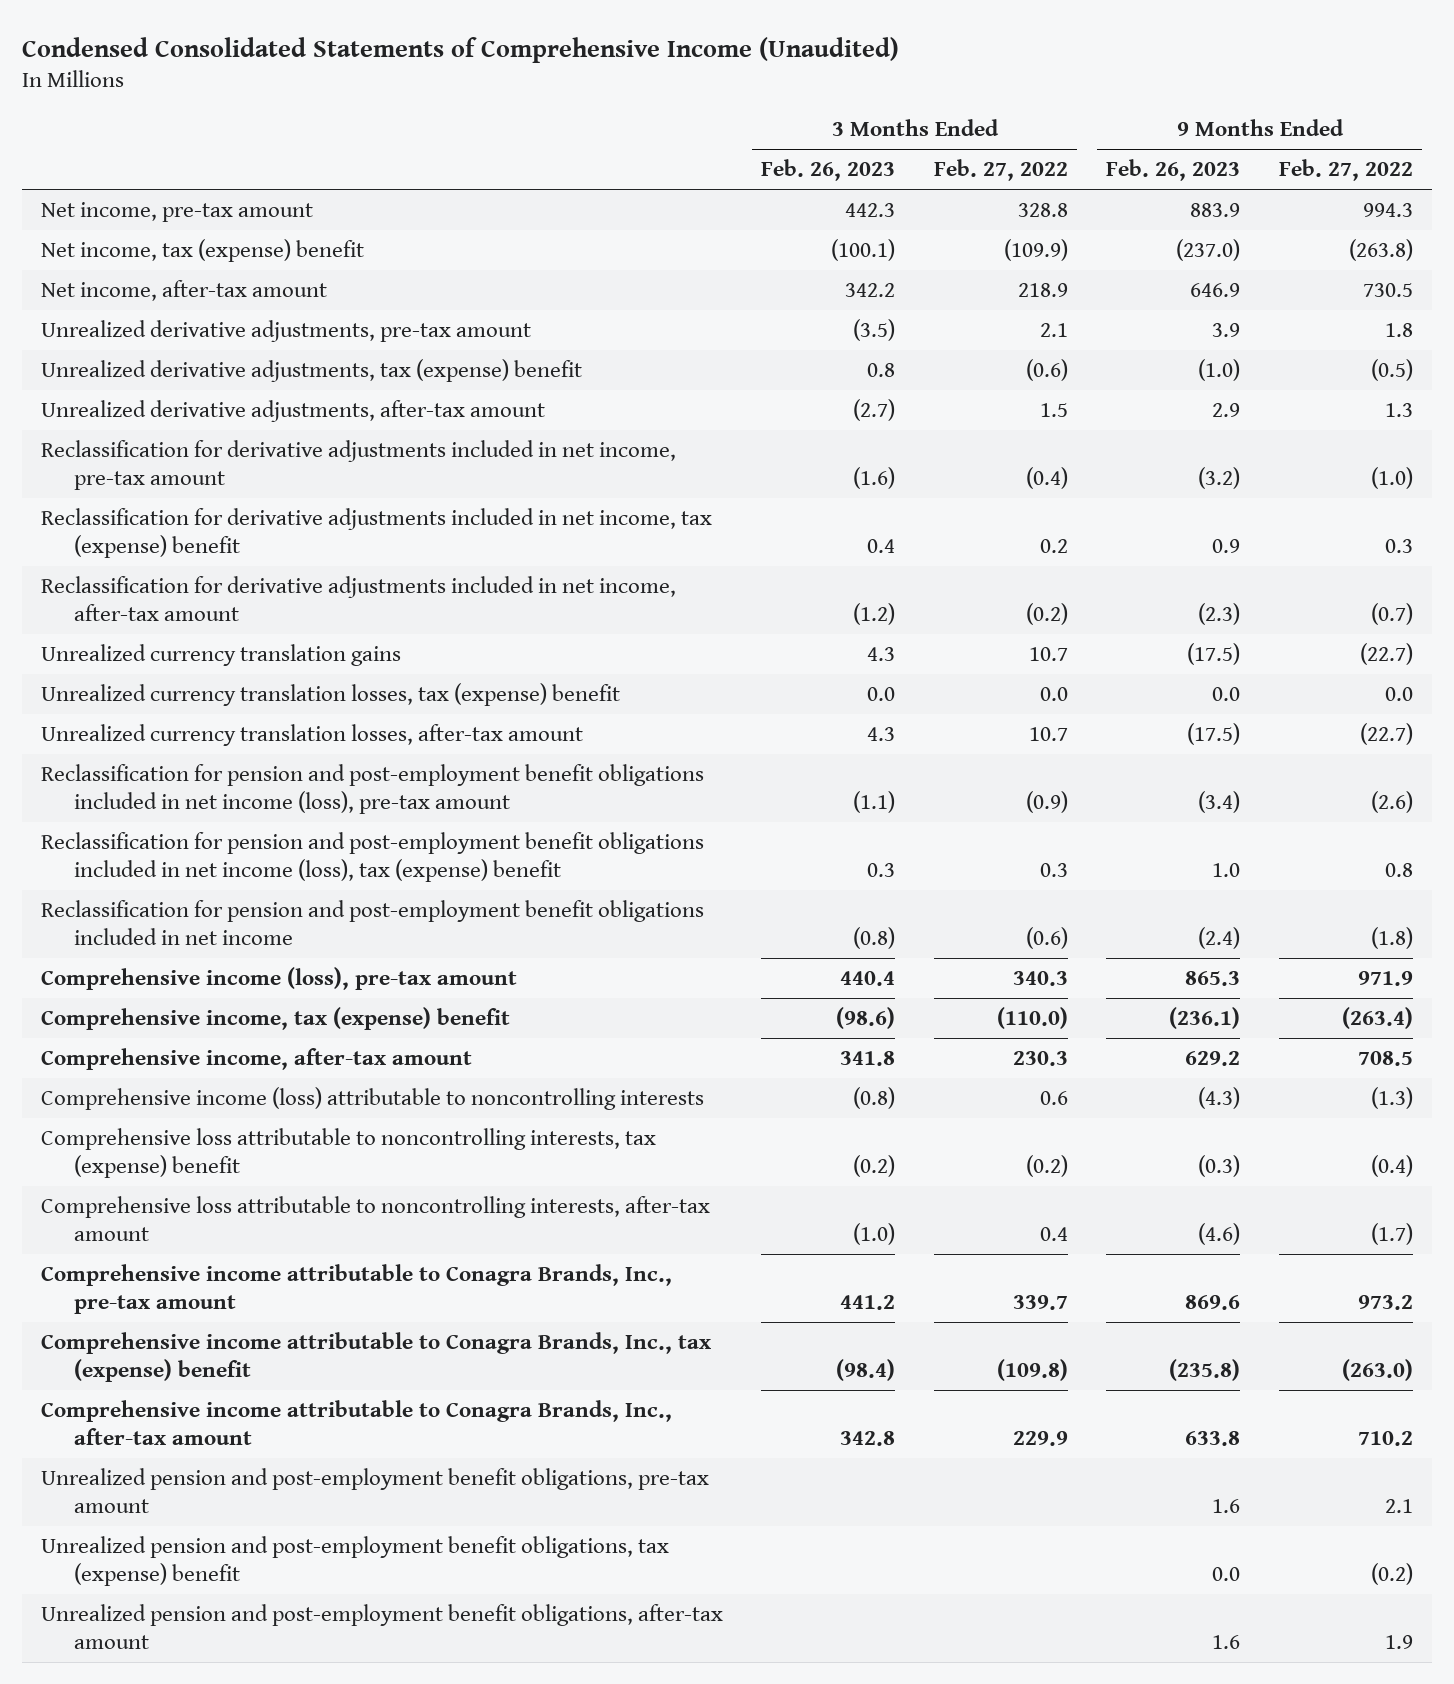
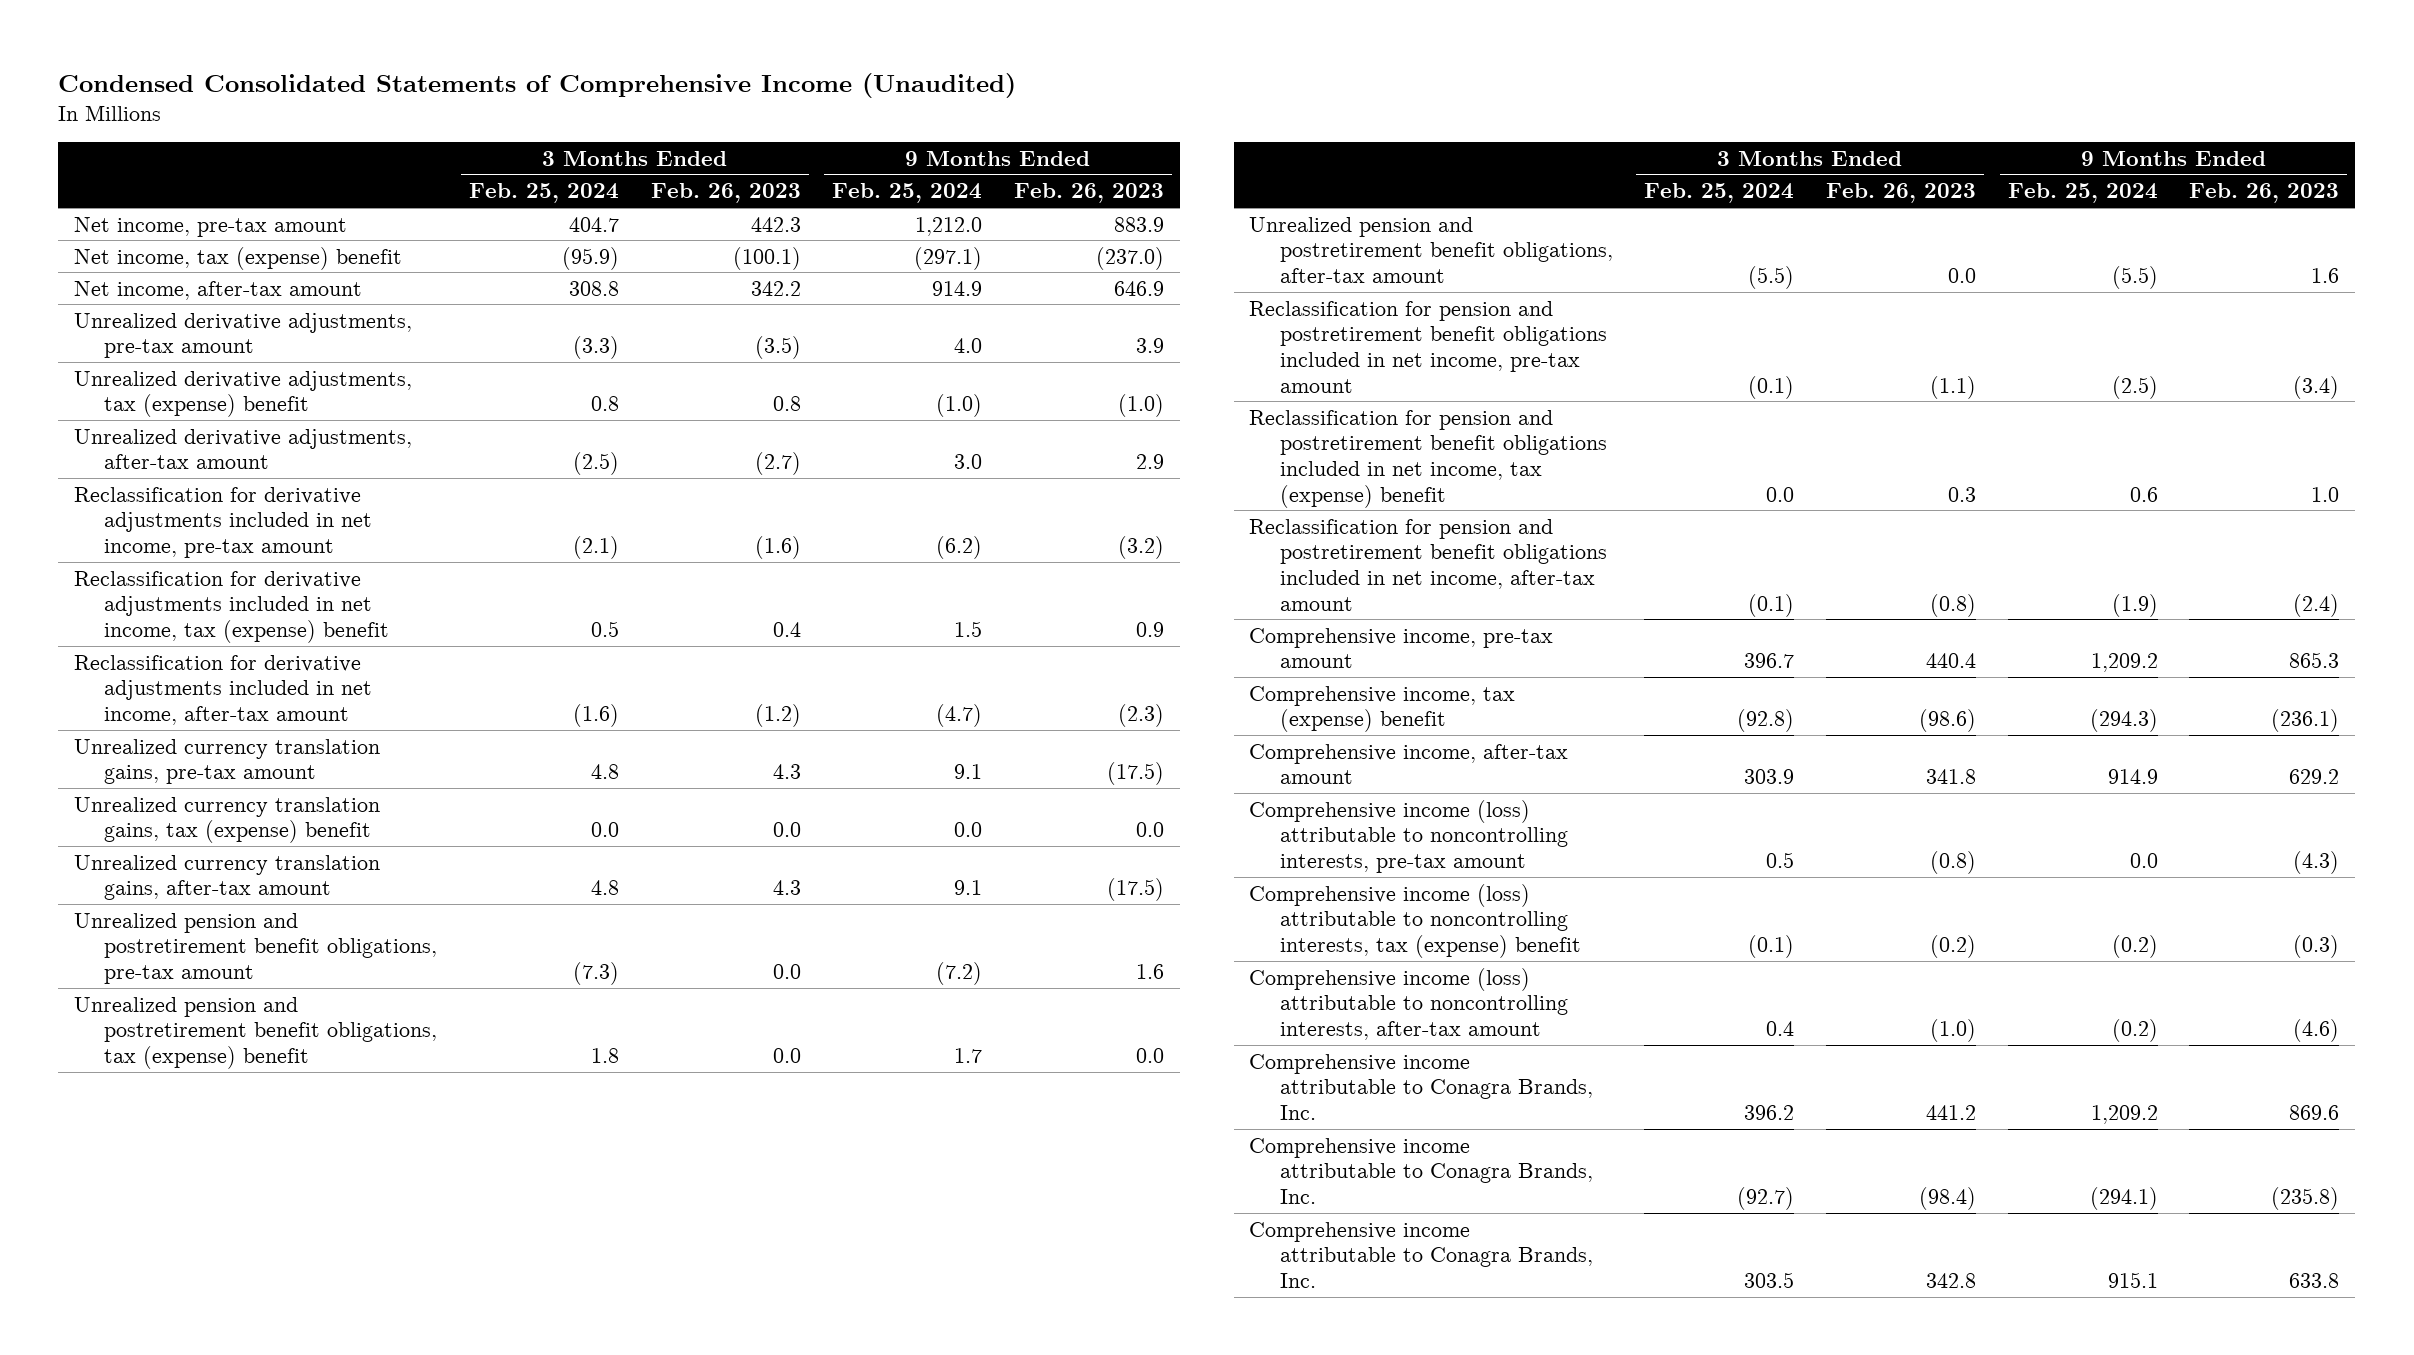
[933,159,1068,182] Feb. 27, 2022 -> none
[1278,159,1413,182] Feb. 27, 2022 -> none
none -> [469,183,620,204] Feb. 25, 2024
none -> [832,183,983,204] Feb. 25, 2024
[40,644,401,667] Unrealized currency translation gains -> [74,738,381,785] Unrealized currency translation gains, pre-tax amount
[40,683,620,707] Unrealized currency translation losses, tax (expense) benefit -> [74,796,381,844] Unrealized currency translation gains, tax (expense) benefit
[40,724,583,747] Unrealized currency translation losses, after-tax amount -> [74,854,381,901] Unrealized currency translation gains, after-tax amount
none -> [74,912,438,985] Unrealized pension and postretirement benefit obligations, pre-tax amount
none -> [74,996,438,1070] Unrealized pension and postretirement benefit obligations, tax (expense) benefit
none -> [1249,216,1613,284] Unrealized pension and postretirement benefit obligations, after-tax amount
[40,764,704,814] Reclassification for pension and post-employment benefit obligations included in net income (loss), pre-tax amount -> [1249,300,1607,393] Reclassification for pension and postretirement benefit obligations included in net income, pre-tax amount
[40,832,704,882] Reclassification for pension and post-employment benefit obligations included in net income (loss), tax (expense) benefit -> [1249,409,1607,508] Reclassification for pension and postretirement benefit obligations included in net income, tax (expense) benefit
[40,900,704,945] Reclassification for pension and post-employment benefit obligations included in net income -> [1249,518,1607,611] Reclassification for pension and postretirement benefit obligations included in net income, after-tax amount
[40,967,517,991] Comprehensive income (loss), pre-tax amount -> [1249,627,1554,669] Comprehensive income, pre-tax amount
[40,1468,709,1513] Unrealized pension and post-employment benefit obligations, pre-tax amount -> none
[40,1536,669,1586] Unrealized pension and post-employment benefit obligations, tax (expense) benefit -> none
[40,1604,723,1649] Unrealized pension and post-employment benefit obligations, after-tax amount -> none
[40,1087,704,1111] Comprehensive income (loss) attributable to noncontrolling interests -> [1249,799,1568,874] Comprehensive income (loss) attributable to noncontrolling interests, pre-tax amount
[40,1128,656,1178] Comprehensive loss attributable to noncontrolling interests, tax (expense) benefit -> [1249,883,1581,959] Comprehensive income (loss) attributable to noncontrolling interests, tax (expense) benefit
[40,1196,710,1241] Comprehensive loss attributable to noncontrolling interests, after-tax amount -> [1249,967,1568,1041] Comprehensive income (loss) attributable to noncontrolling interests, after-tax amount
[40,1264,672,1314] Comprehensive income attributable to Conagra Brands, Inc., pre-tax amount -> [1249,1053,1593,1121] Comprehensive income attributable to Conagra Brands, Inc.
[40,1332,711,1382] Comprehensive income attributable to Conagra Brands, Inc., tax (expense) benefit -> [1249,1137,1593,1205] Comprehensive income attributable to Conagra Brands, Inc.
[40,1400,672,1445] Comprehensive income attributable to Conagra Brands, Inc., after-tax amount -> [1249,1221,1593,1289] Comprehensive income attributable to Conagra Brands, Inc.

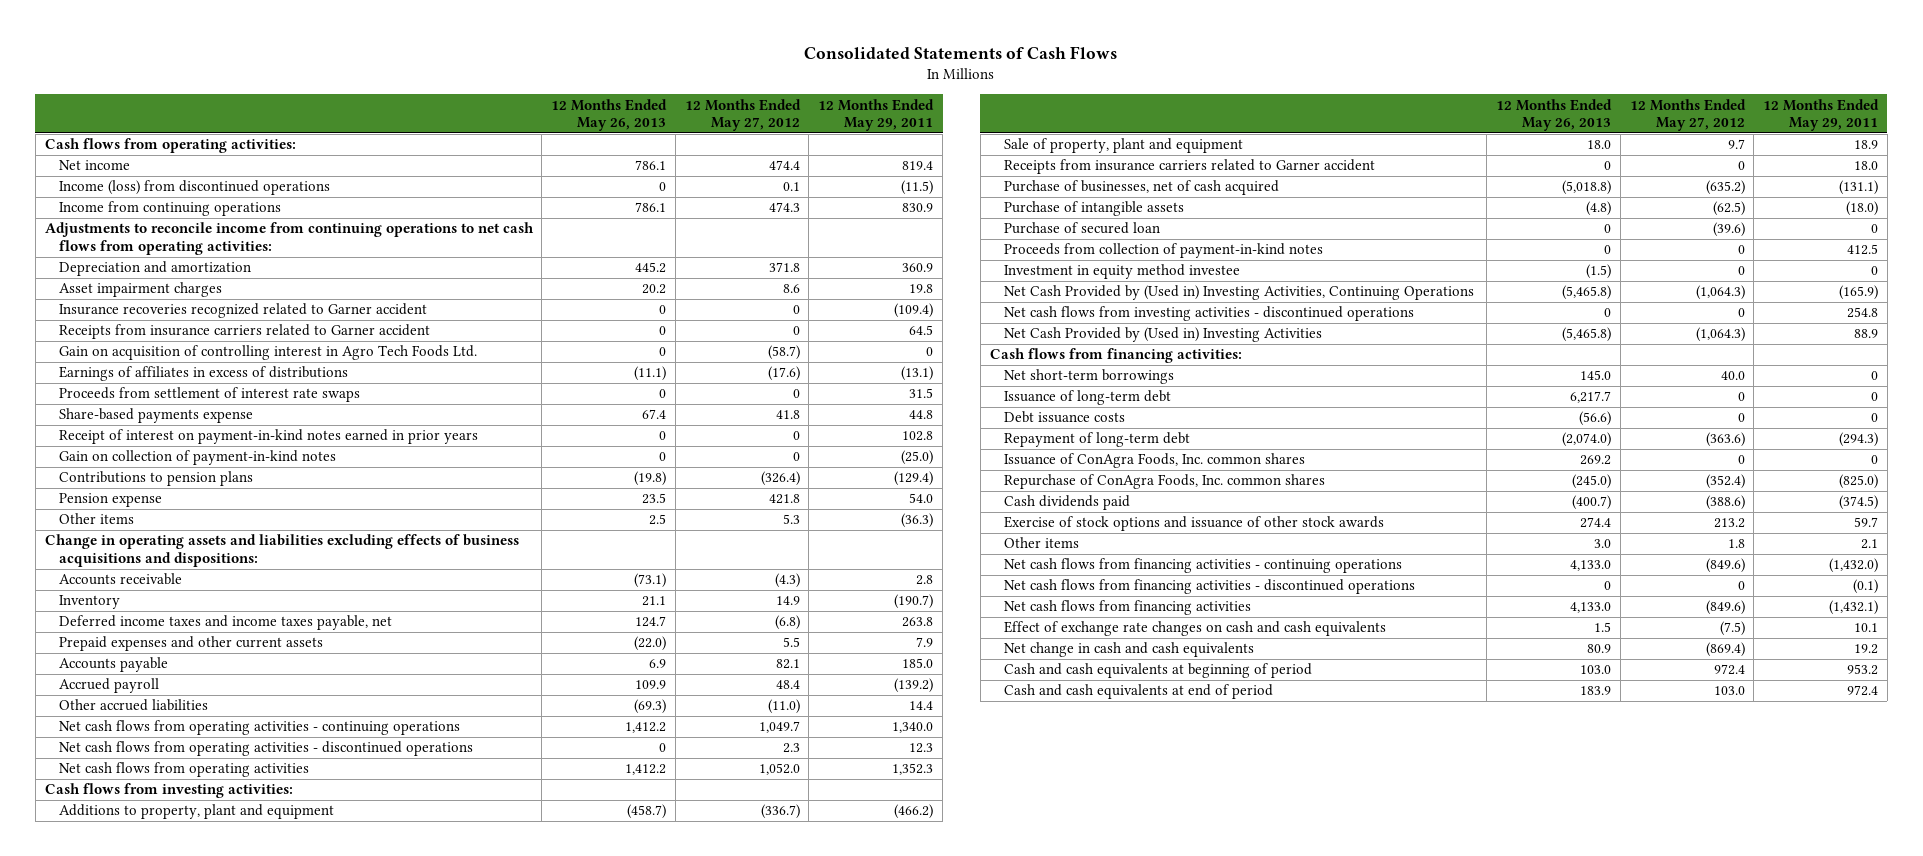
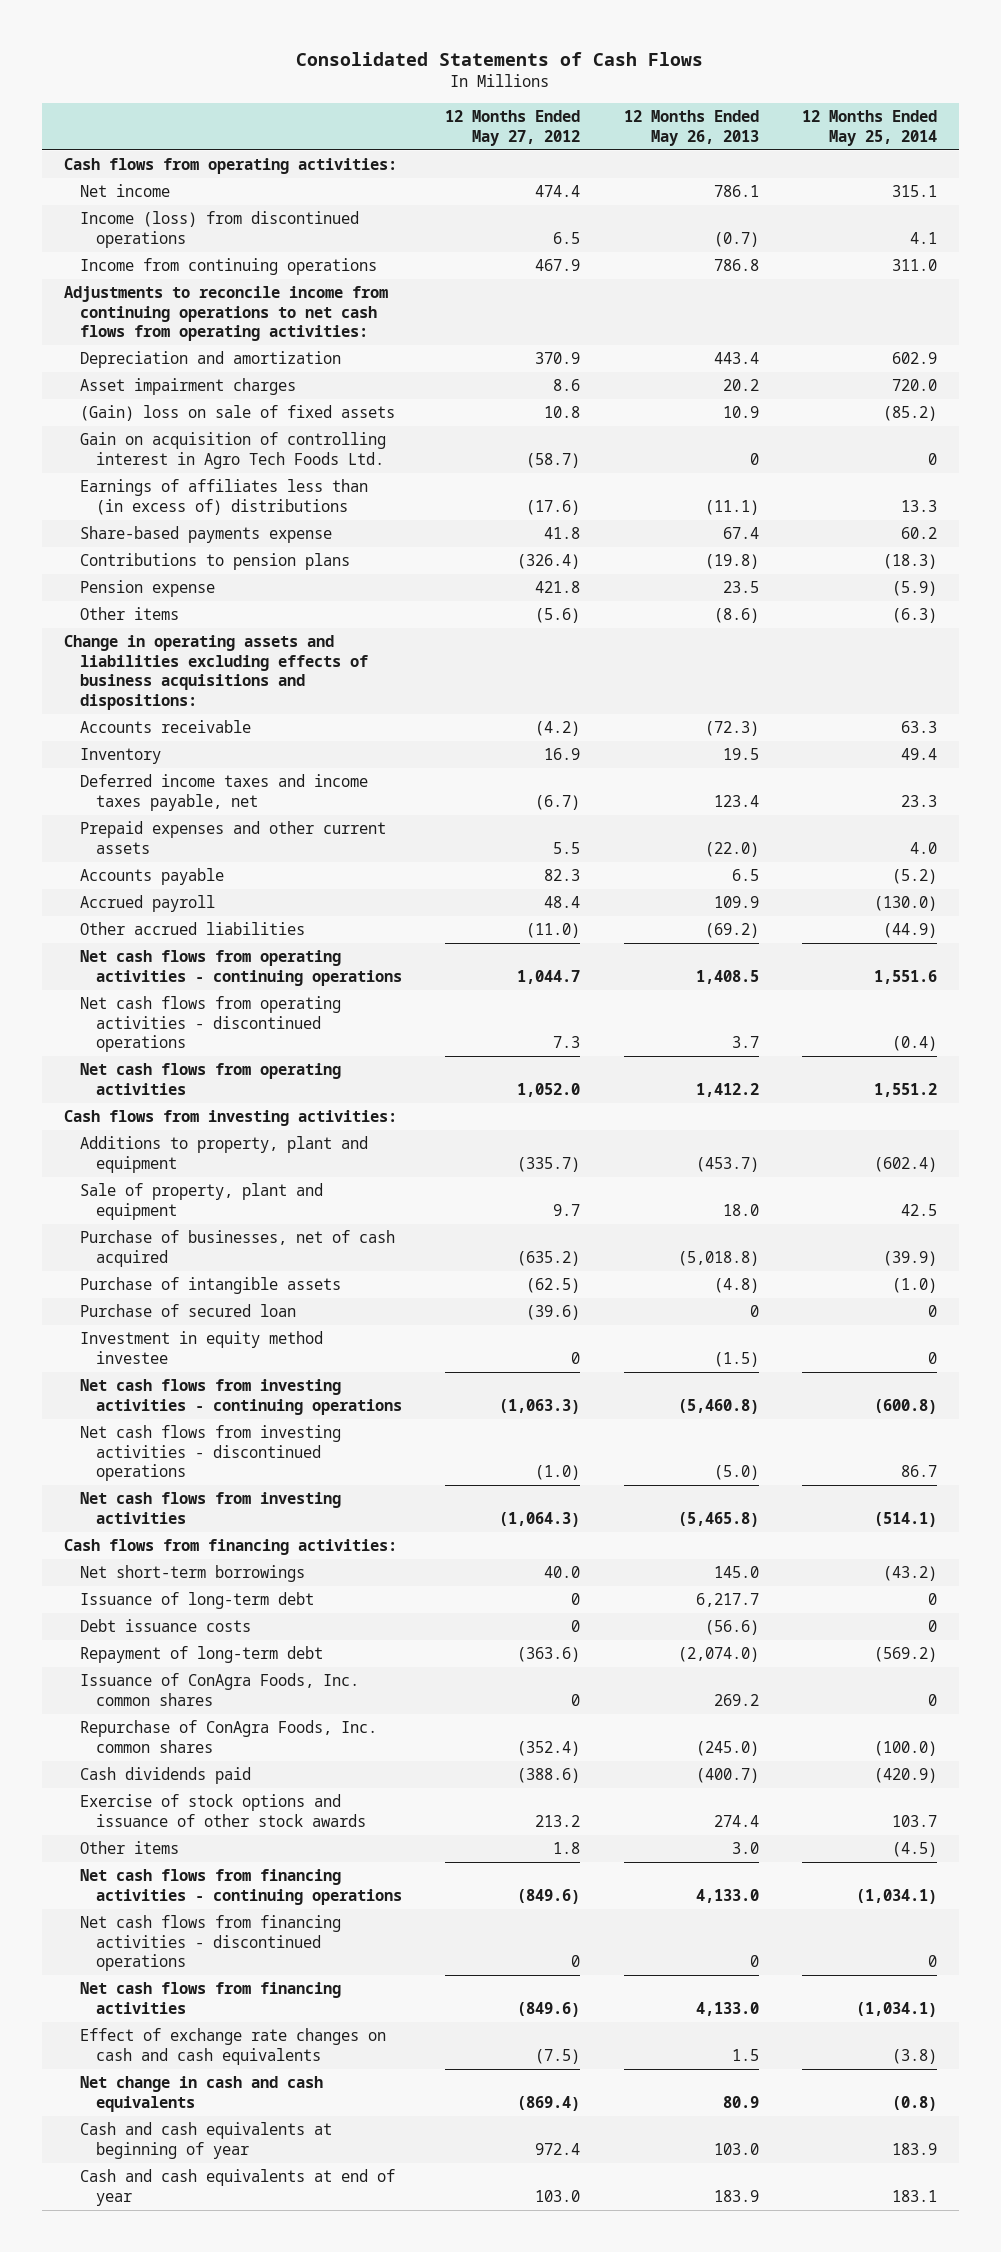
[818,98,935,132] 12 Months Ended May 29, 2011 -> none
none -> [802,110,938,146] 12 Months Ended May 25, 2014
[659,182,667,192] 0 -> [713,231,759,247] (0.7)
[782,182,800,192] 0.1 -> [553,231,581,244] 6.5
[635,202,667,213] 786.1 -> [713,259,759,272] 786.8
[768,202,800,213] 474.3 -> [535,259,581,272] 467.9
[635,262,667,274] 445.2 -> [713,352,759,365] 443.4
[768,262,800,273] 371.8 -> [535,352,581,365] 370.9
[58,303,427,319] Insurance recoveries recognized related to Garner accident -> none
[58,324,430,340] Receipts from insurance carriers related to Garner accident -> none
none -> [79,405,395,422] (Gain) loss on sale of fixed assets
[58,387,360,403] Proceeds from settlement of interest rate swaps -> none
[58,366,348,382] Earnings of affiliates in excess of distributions -> [79,479,368,515] Earnings of affiliates less than (in excess of) distributions
[58,429,478,445] Receipt of interest on payment-in-kind notes earned in prior years -> none
[58,450,336,466] Gain on collection of payment-in-kind notes -> none
[649,514,667,526] 2.5 -> [713,608,759,624] (8.6)
[782,514,800,525] 5.3 -> [535,608,581,624] (5.6)
[634,573,667,589] (73.1) -> [704,721,759,737] (72.3)
[774,573,800,589] (4.3) -> [535,721,581,737] (4.2)
[642,596,667,607] 21.1 -> [722,748,759,761] 19.5
[775,596,800,606] 14.9 -> [544,748,581,761] 16.9
[635,616,667,628] 124.7 -> [713,794,759,807] 123.4
[774,615,800,631] (6.8) -> [535,794,581,810] (6.7)
[649,659,667,669] 6.9 -> [731,869,759,882] 6.5
[775,659,800,670] 82.1 -> [544,869,581,882] 82.3
[634,699,667,715] (69.3) -> [704,923,759,939] (69.2)
[625,722,667,734] 1,412.2 -> [695,969,759,984] 1,408.5
[758,721,800,734] 1,049.7 -> [517,969,581,984] 1,044.7
[659,743,667,753] 0 -> [731,1036,759,1049] 3.7
[782,743,800,754] 2.3 -> [553,1036,581,1049] 7.3
[627,804,667,820] (458.7) -> [695,1156,759,1172] (453.7)
[760,804,800,820] (336.7) -> [517,1156,581,1172] (335.7)
[1003,159,1375,175] Receipts from insurance carriers related to Garner accident -> none
[1003,243,1323,259] Proceeds from collection of payment-in-kind notes -> none
[1003,285,1474,301] Net Cash Provided by (Used in) Investing Activities, Continuing Operations -> [79,1379,402,1415] Net cash flows from investing activities - continuing operations
[1562,285,1612,301] (5,465.8) -> [677,1398,759,1414] (5,460.8)
[1695,285,1745,301] (1,064.3) -> [499,1398,581,1414] (1,063.3)
[1604,308,1612,318] 0 -> [713,1465,759,1481] (5.0)
[1737,308,1745,318] 0 -> [535,1465,581,1481] (1.0)
[1003,327,1322,343] Net Cash Provided by (Used in) Investing Activities -> [79,1492,341,1524] Net cash flows from investing activities
[1003,663,1312,679] Cash and cash equivalents at beginning of period -> [79,2122,332,2159] Cash and cash equivalents at beginning of year
[1003,684,1273,700] Cash and cash equivalents at end of period -> [79,2169,395,2206] Cash and cash equivalents at end of year

